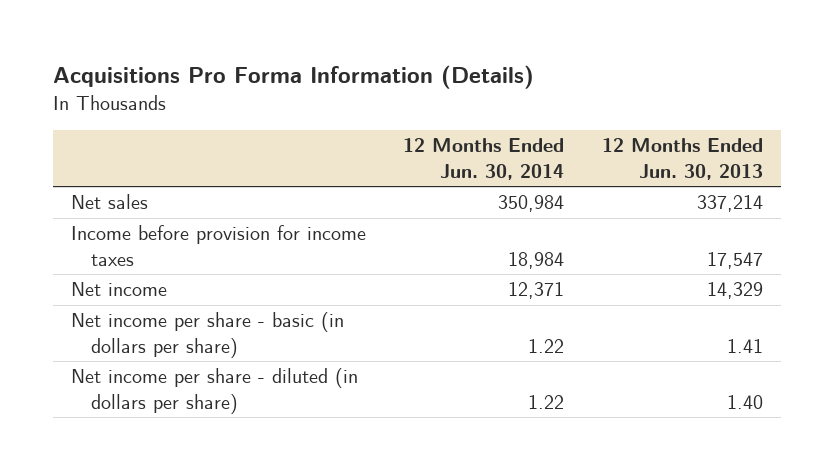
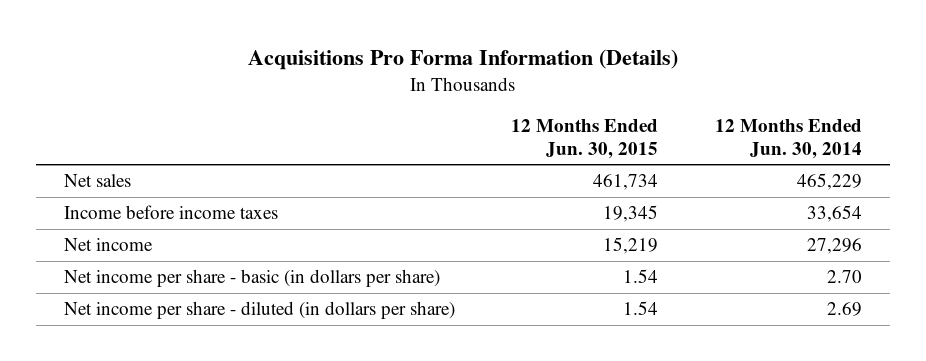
[601,138,763,180] 12 Months Ended Jun. 30, 2013 -> none
none -> [511,118,659,159] 12 Months Ended Jun. 30, 2015
[498,195,565,213] 350,984 -> [796,173,862,191] 465,229
[71,225,367,266] Income before provision for income taxes -> [63,205,278,220] Income before income taxes
[508,251,565,269] 18,984 -> [806,205,862,223] 33,654
[508,282,565,300] 12,371 -> [806,238,862,255] 27,296
[528,338,565,353] 1.22 -> [826,270,862,284] 2.70
[528,394,565,409] 1.22 -> [826,302,862,317] 2.69

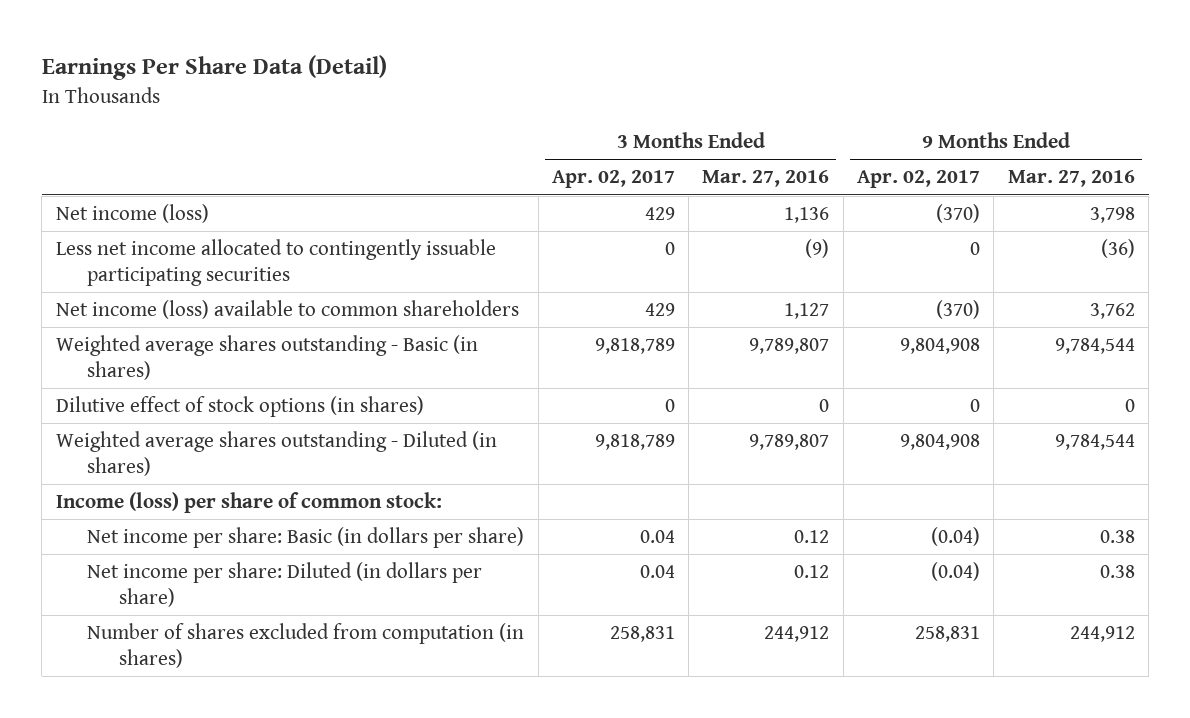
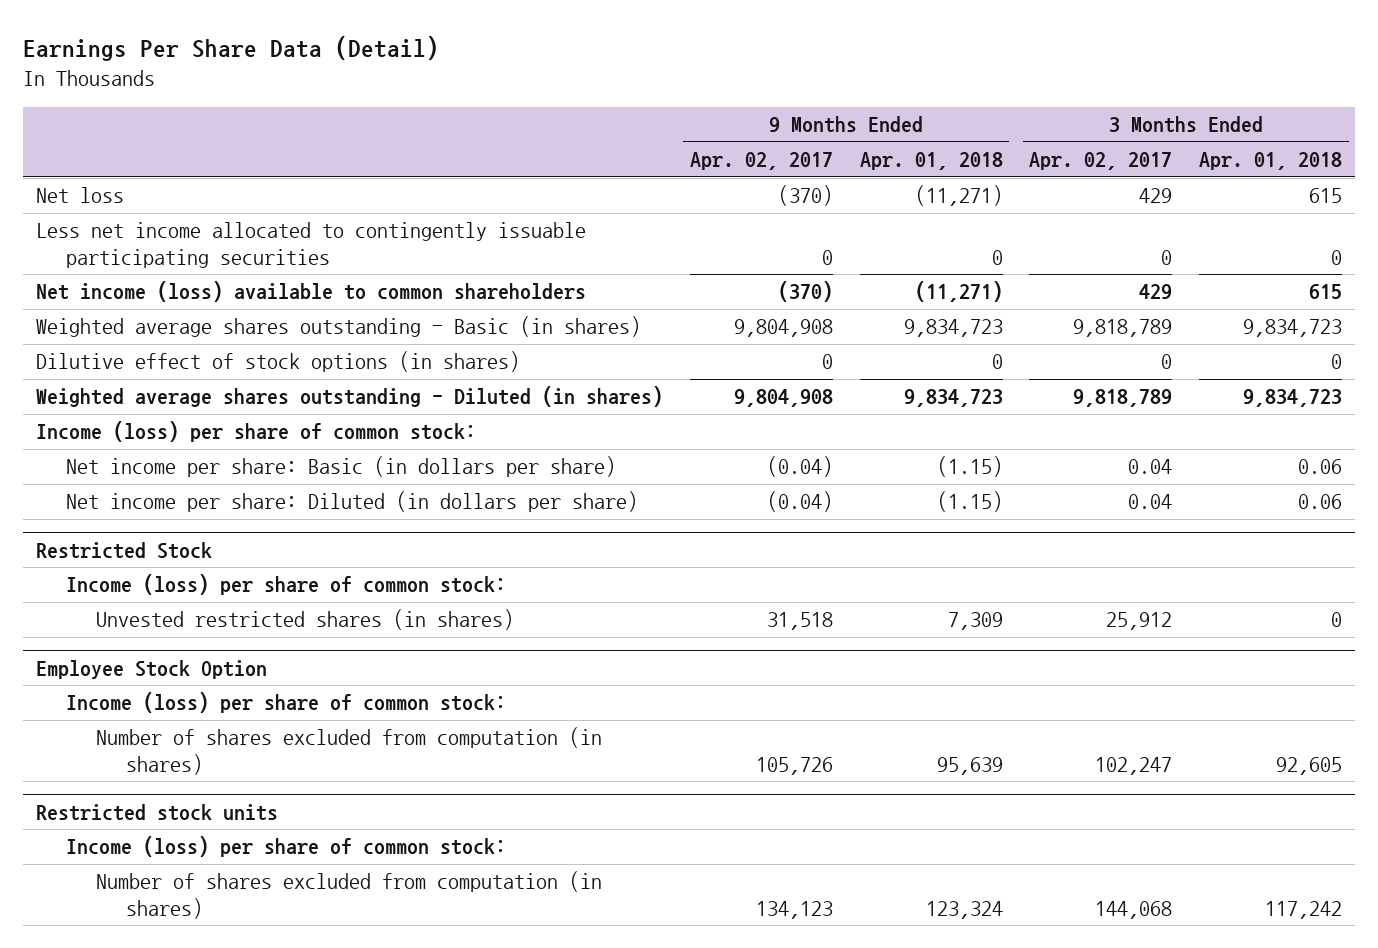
[702,170,830,188] Mar. 27, 2016 -> none
[1007,170,1135,188] Mar. 27, 2016 -> none
none -> [859,152,1003,171] Apr. 01, 2018
none -> [1199,152,1343,171] Apr. 01, 2018
[55,204,209,224] Net income (loss) -> [36,187,125,204] Net loss
none -> [36,541,213,559] Restricted Stock
none -> [65,574,506,596] Income (loss) per share of common stock:
none -> [95,609,514,631] Unvested restricted shares (in shares)
none -> [36,659,268,679] Employee Stock Option
none -> [65,692,506,714] Income (loss) per share of common stock:
[609,626,675,643] 258,831 -> [1095,756,1173,775] 102,247
[915,626,981,643] 258,831 -> [755,756,833,775] 105,726
none -> [36,803,279,821] Restricted stock units
none -> [65,836,506,858] Income (loss) per share of common stock:
none -> [95,871,602,919] Number of shares excluded from computation (in shares)

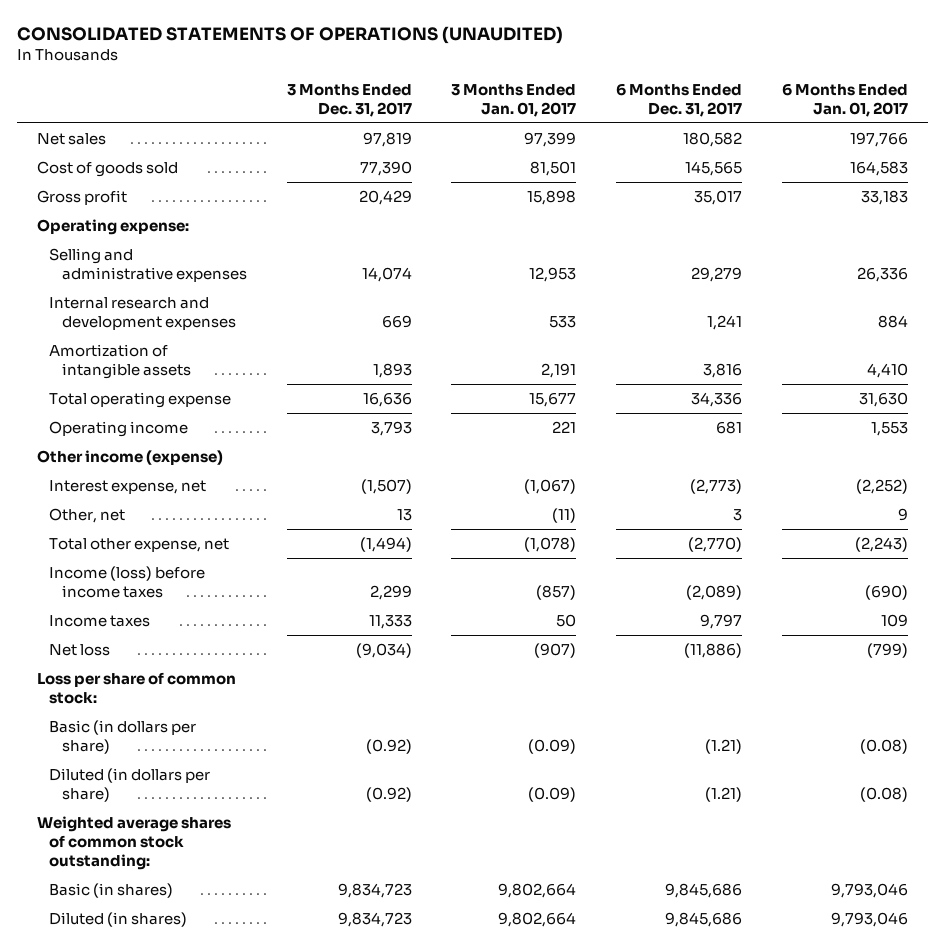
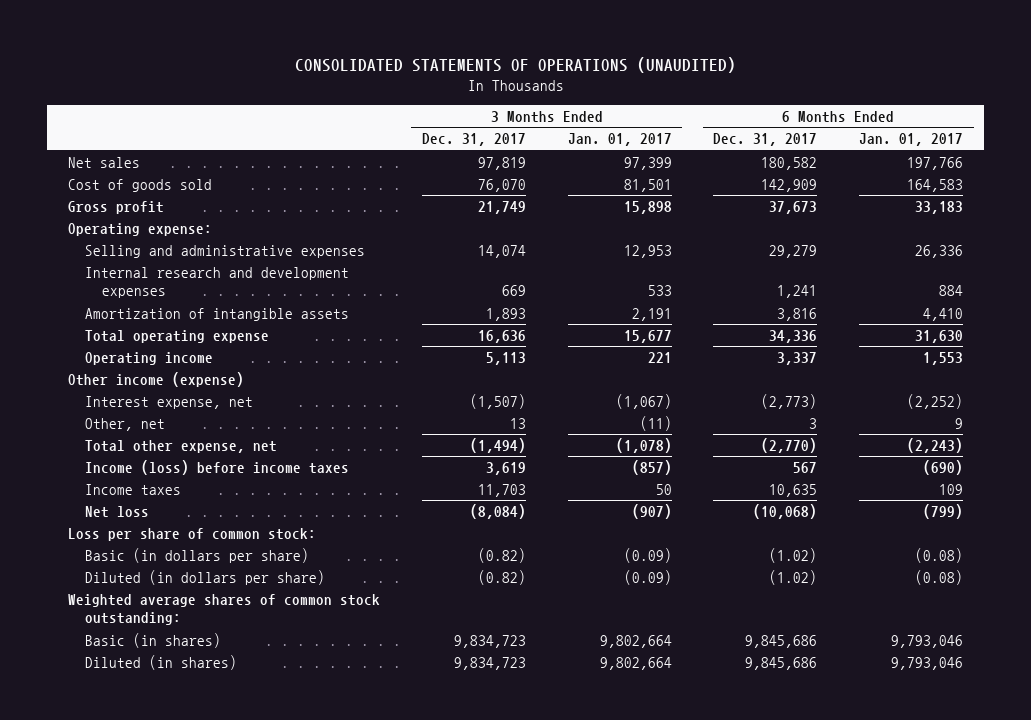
[359,161,412,177] 77,390 -> [477,178,526,192] 76,070
[685,161,743,177] 145,565 -> [761,178,818,192] 142,909
[358,190,412,206] 20,429 -> [477,200,526,214] 21,749
[694,190,743,206] 35,017 -> [769,200,818,214] 37,673
[370,421,412,437] 3,793 -> [485,351,526,365] 5,113
[716,421,743,435] 681 -> [777,351,818,365] 3,337
[369,585,412,601] 2,299 -> [485,461,526,475] 3,619
[686,585,743,601] (2,089) -> [793,461,818,473] 567
[368,615,412,630] 11,333 -> [477,483,526,497] 11,703
[700,614,743,630] 9,797 -> [769,483,818,497] 10,635
[355,643,412,659] (9,034) -> [469,503,526,519] (8,084)
[684,643,743,659] (11,886) -> [753,503,818,519] (10,068)
[365,739,412,755] (0.92) -> [477,547,526,563] (0.82)
[705,739,743,755] (1.21) -> [769,547,818,563] (1.02)
[365,787,412,803] (0.92) -> [477,569,526,585] (0.82)
[705,787,743,803] (1.21) -> [769,569,818,585] (1.02)

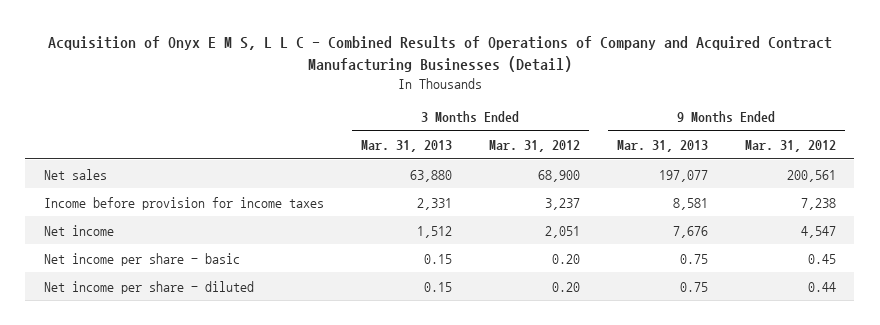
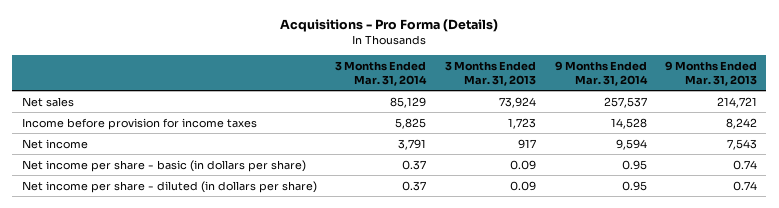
[47,36,832,73] Acquisition of Onyx E M S, L L C - Combined Results of Operations of Company and Acquired Contract Manufacturing Businesses (Detail) -> [280,19,499,33] Acquisitions - Pro Forma (Details)
[488,139,580,152] Mar. 31, 2012 -> none
[744,139,836,152] Mar. 31, 2012 -> none
none -> [335,60,428,86] 3 Months Ended Mar. 31, 2014
none -> [554,60,648,86] 9 Months Ended Mar. 31, 2014
[409,169,452,182] 63,880 -> [498,96,536,108] 73,924
[658,169,708,182] 197,077 -> [717,96,758,108] 214,721
[416,197,452,210] 2,331 -> [507,117,536,129] 1,723
[672,197,708,210] 8,581 -> [726,117,758,129] 8,242
[416,225,452,238] 1,512 -> [517,138,536,149] 917
[672,225,708,238] 7,676 -> [727,138,758,150] 7,543
[43,252,240,266] Net income per share - basic -> [21,159,306,172] Net income per share - basic (in dollars per share)
[423,253,452,264] 0.15 -> [509,159,536,170] 0.09
[679,253,708,264] 0.75 -> [733,159,758,170] 0.74
[43,280,254,294] Net income per share - diluted -> [21,180,317,193] Net income per share - diluted (in dollars per share)
[423,281,452,292] 0.15 -> [509,180,536,191] 0.09
[679,281,708,292] 0.75 -> [733,180,758,191] 0.74

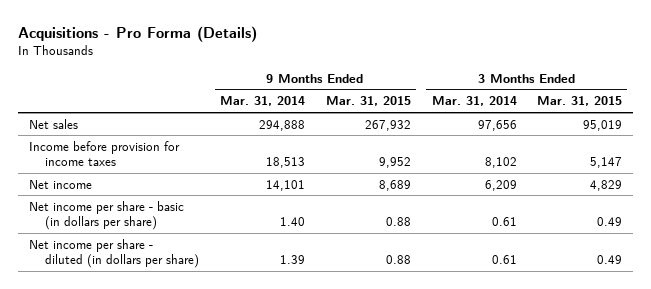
[444,60,536,86] 3 Months Ended Mar. 31, 2013 -> none
[665,60,758,86] 9 Months Ended Mar. 31, 2013 -> none
none -> [325,96,411,107] Mar. 31, 2015
none -> [537,96,623,107] Mar. 31, 2015
[390,96,427,108] 85,129 -> [477,119,517,131] 97,656
[603,96,647,108] 257,537 -> [259,119,306,131] 294,888
[395,117,427,129] 5,825 -> [484,156,517,168] 8,102
[610,117,647,129] 14,528 -> [266,156,306,168] 18,513
[398,138,427,150] 3,791 -> [484,179,517,191] 6,209
[615,138,647,150] 9,594 -> [266,179,306,191] 14,101
[402,159,427,170] 0.37 -> [491,216,517,226] 0.61
[621,159,647,170] 0.95 -> [280,216,306,226] 1.40
[402,180,427,191] 0.37 -> [491,254,517,264] 0.61
[621,180,647,191] 0.95 -> [280,254,306,264] 1.39

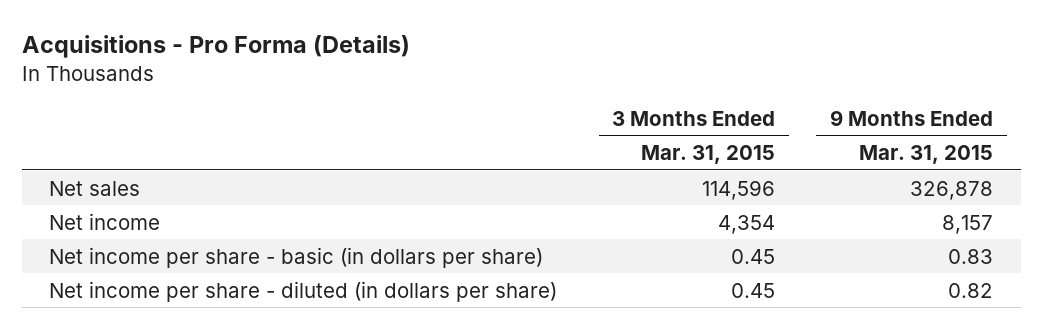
[220,96,306,107] Mar. 31, 2014 -> none
[431,96,517,107] Mar. 31, 2014 -> none
[28,140,180,166] Income before provision for income taxes -> none
[364,119,411,131] 267,932 -> [910,180,994,200] 326,878
[583,119,623,131] 95,019 -> [702,179,776,200] 114,596
[378,179,411,191] 8,689 -> [942,214,994,234] 8,157
[590,179,623,191] 4,829 -> [718,214,776,234] 4,354
[385,216,411,226] 0.88 -> [948,248,994,264] 0.83
[597,216,623,226] 0.49 -> [731,248,776,264] 0.45
[385,254,411,264] 0.88 -> [948,282,994,298] 0.82
[597,254,623,264] 0.49 -> [731,282,776,298] 0.45

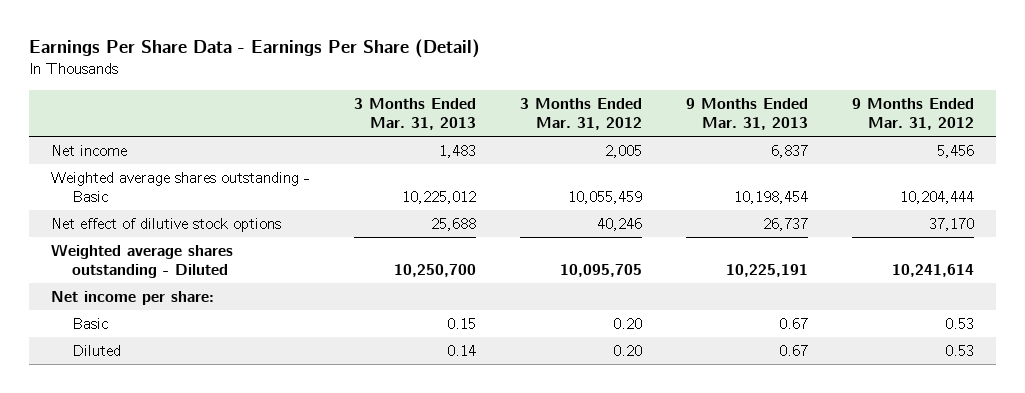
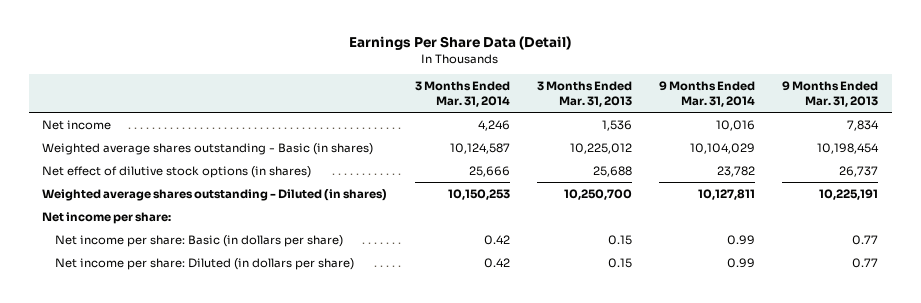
[29,39,481,59] Earnings Per Share Data - Earnings Per Share (Detail) -> [349,35,572,50] Earnings Per Share Data (Detail)
[519,98,642,130] 3 Months Ended Mar. 31, 2012 -> none
[851,98,974,130] 9 Months Ended Mar. 31, 2012 -> none
none -> [414,81,510,107] 3 Months Ended Mar. 31, 2014
none -> [659,81,756,107] 9 Months Ended Mar. 31, 2014
[439,145,477,159] 1,483 -> [601,119,632,131] 1,536
[770,145,808,159] 6,837 -> [847,119,880,131] 7,834
[51,172,311,202] Weighted average shares outstanding - Basic -> [42,142,374,155] Weighted average shares outstanding - Basic (in shares)
[51,218,282,233] Net effect of dilutive stock options -> [42,165,312,178] Net effect of dilutive stock options (in shares)
[51,244,234,278] Weighted average shares outstanding - Diluted -> [42,188,388,201] Weighted average shares outstanding - Diluted (in shares)
[71,318,108,330] Basic -> none
[71,345,121,357] Diluted -> none
none -> [54,234,343,247] Net income per share: Basic (in dollars per share)
none -> [54,257,354,270] Net income per share: Diluted (in dollars per share)

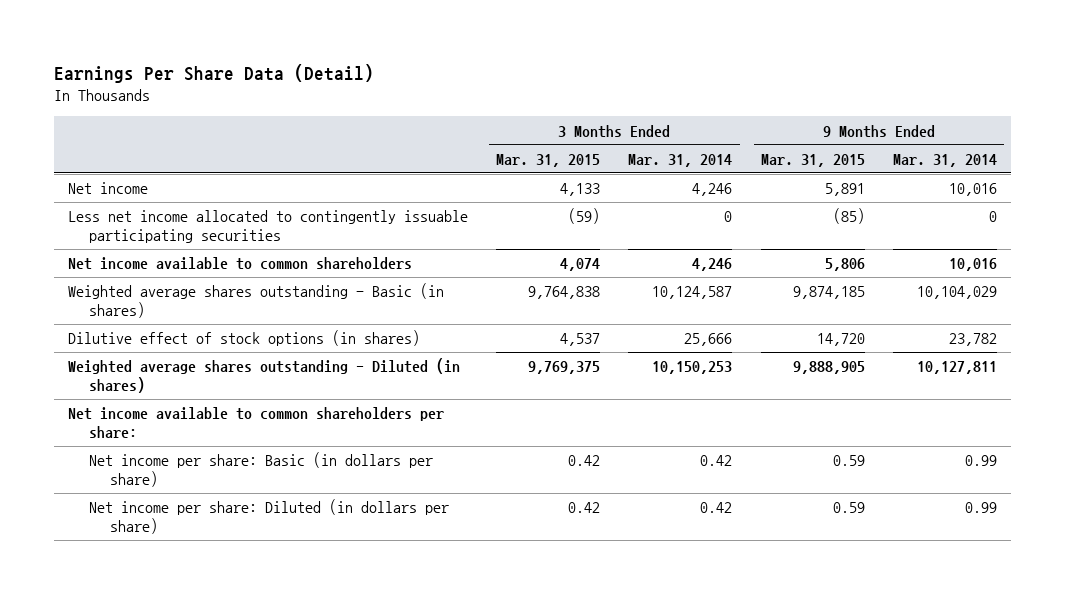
[536,81,632,107] 3 Months Ended Mar. 31, 2013 -> none
[782,81,879,107] 9 Months Ended Mar. 31, 2013 -> none
none -> [496,153,601,167] Mar. 31, 2015
none -> [760,153,865,167] Mar. 31, 2015
none -> [67,210,468,244] Less net income allocated to contingently issuable participating securities
none -> [67,257,412,271] Net income available to common shareholders
[42,165,312,178] Net effect of dilutive stock options (in shares) -> [67,330,420,347] Dilutive effect of stock options (in shares)
[42,211,172,224] Net income per share: -> [67,407,444,439] Net income available to common shareholders per share:

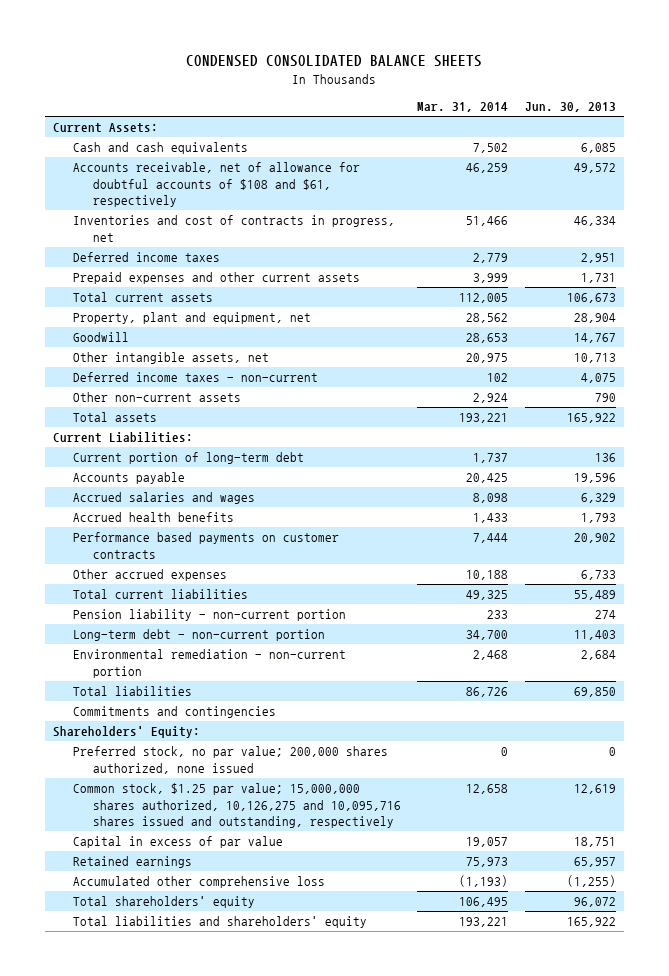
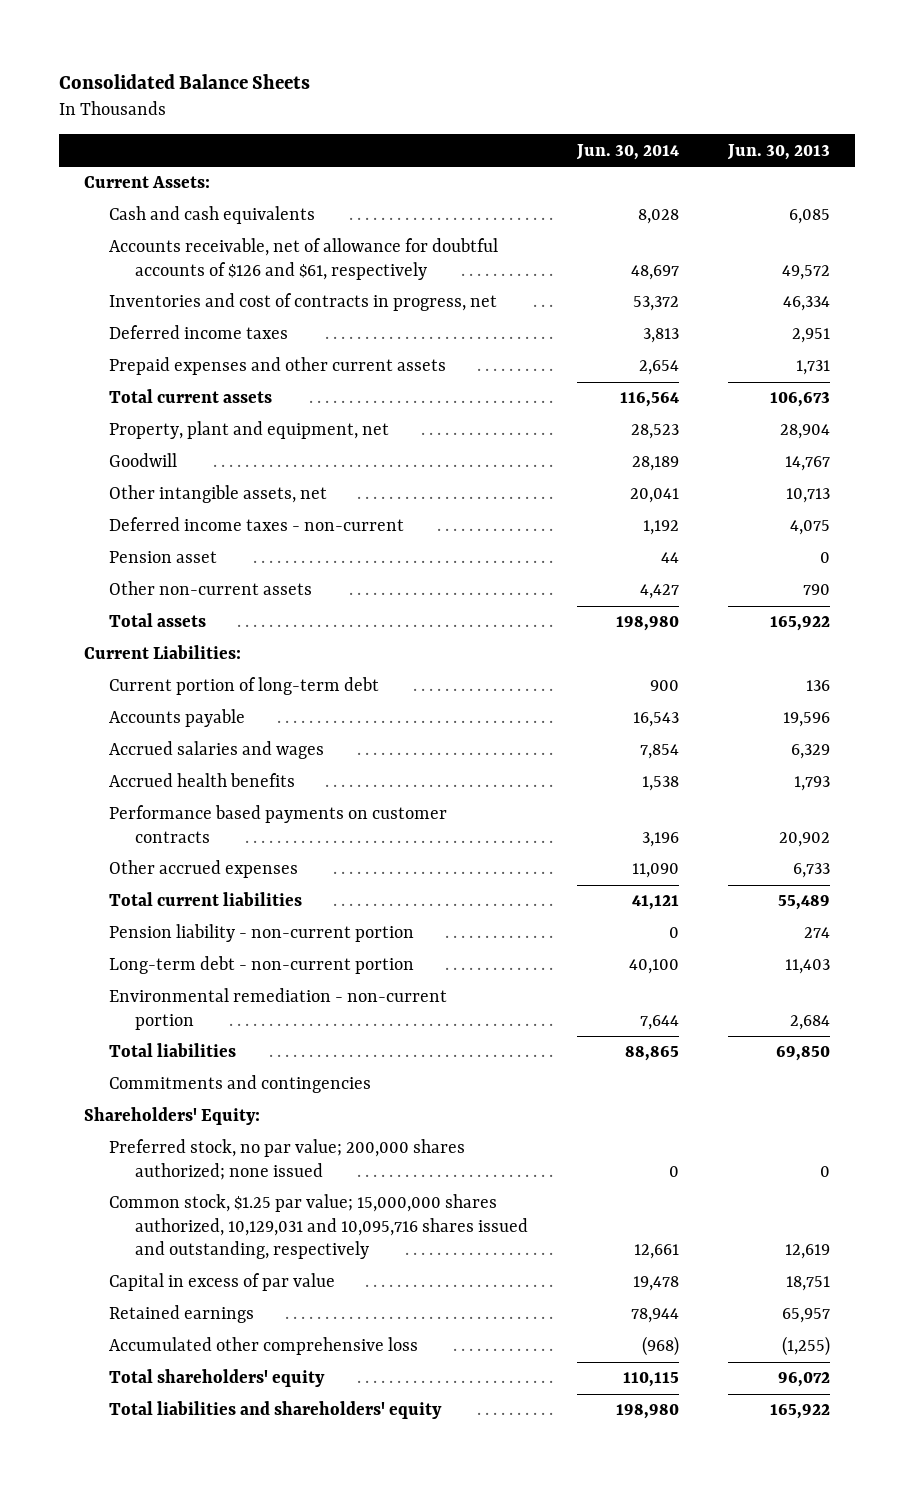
[186,55,483,68] CONDENSED CONSOLIDATED BALANCE SHEETS -> [59,74,311,90] Consolidated Balance Sheets
[417,102,509,113] Mar. 31, 2014 -> none
none -> [576,143,680,160] Jun. 30, 2014
[73,162,361,208] Accounts receivable, net of allowance for doubtful accounts of $108 and $61, respectively -> [109,238,499,280] Accounts receivable, net of allowance for doubtful accounts of $126 and $61, respectively
none -> [109,551,218,564] Pension asset
[73,746,389,774] Preferred stock, no par value; 200,000 shares authorized, none issued -> [109,1139,466,1180] Preferred stock, no par value; 200,000 shares authorized; none issued
[73,783,402,829] Common stock, $1.25 par value; 15,000,000 shares authorized, 10,126,275 and 10,095,716 shares issued and outstanding, respectively -> [109,1194,529,1260] Common stock, $1.25 par value; 15,000,000 shares authorized, 10,129,031 and 10,095,716 shares issued and outstanding, respectively

